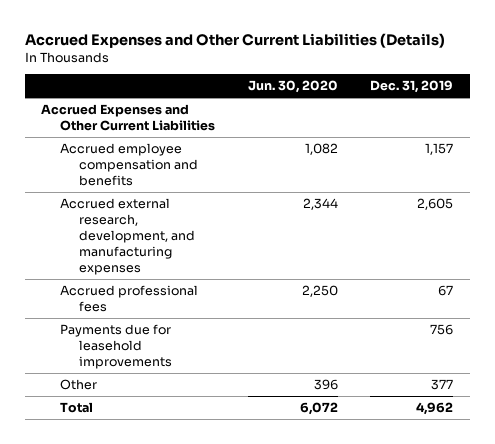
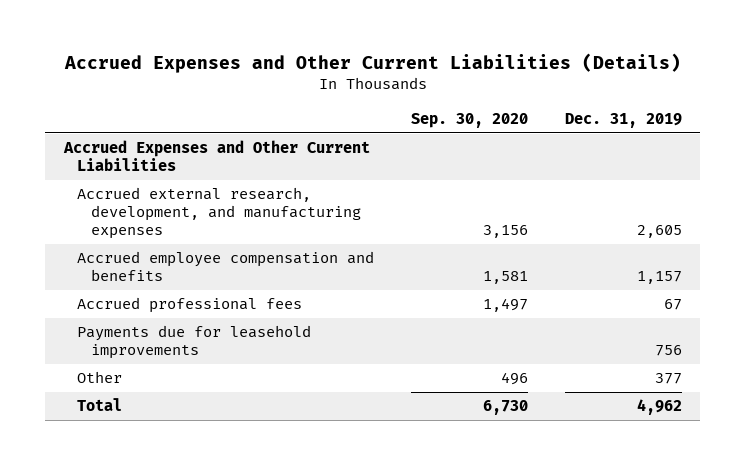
[247,80,338,94] Jun. 30, 2020 -> none
none -> [410,112,528,128] Sep. 30, 2020
[60,143,199,186] Accrued employee compensation and benefits -> [77,251,375,282] Accrued employee compensation and benefits

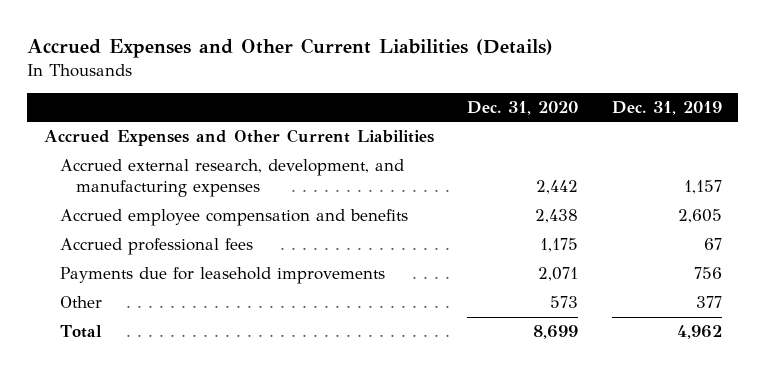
[410,112,528,128] Sep. 30, 2020 -> none
none -> [467,100,579,115] Dec. 31, 2020
[636,224,682,238] 2,605 -> [683,180,722,195] 1,157
[636,271,682,285] 1,157 -> [677,209,722,224] 2,605

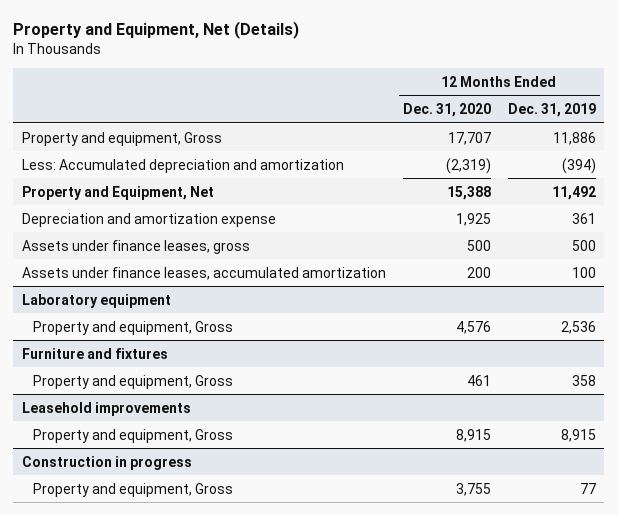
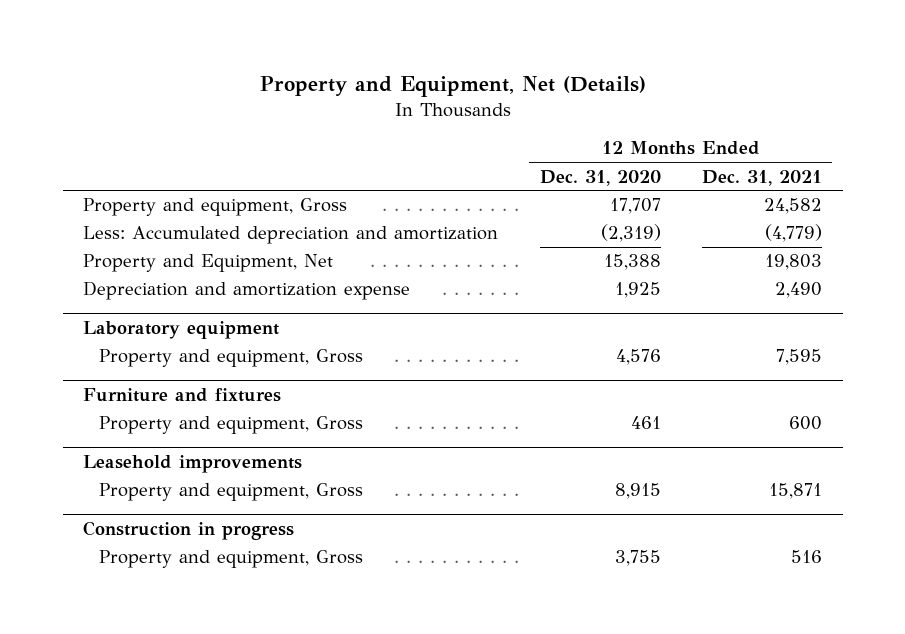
[507,103,596,118] Dec. 31, 2019 -> none
none -> [702,169,823,186] Dec. 31, 2021
[21,239,250,254] Assets under finance leases, gross -> none
[21,266,386,280] Assets under finance leases, accumulated amortization -> none

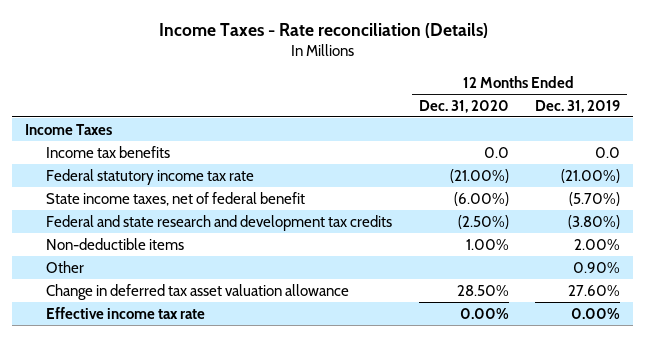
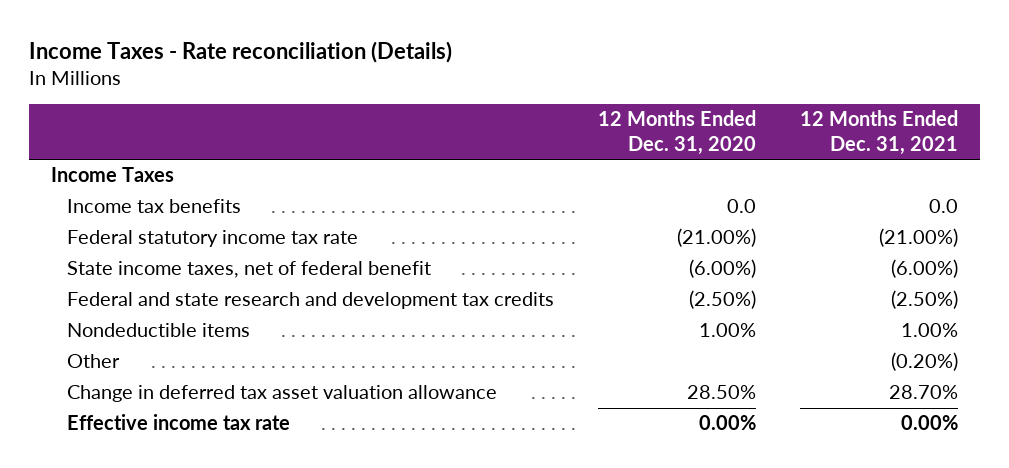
[534,99,620,113] Dec. 31, 2019 -> none
none -> [799,110,958,156] 12 Months Ended Dec. 31, 2021
[46,237,185,250] Non-deductible items -> [66,323,250,338] Nondeductible items

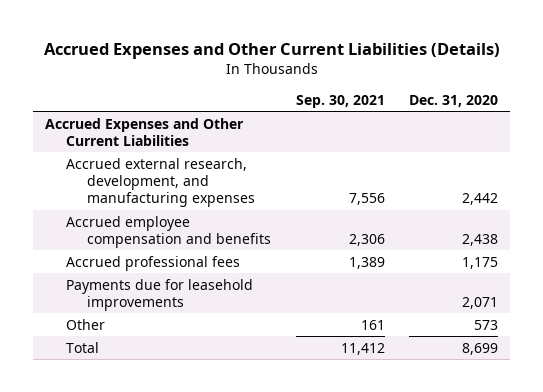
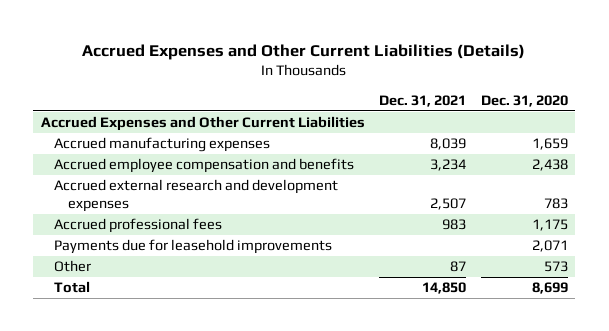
[295,94,385,108] Sep. 30, 2021 -> none
none -> [379,94,467,107] Dec. 31, 2021
[66,157,256,208] Accrued external research, development, and manufacturing expenses -> none
none -> [54,137,271,153] Accrued manufacturing expenses
none -> [54,179,339,212] Accrued external research and development expenses

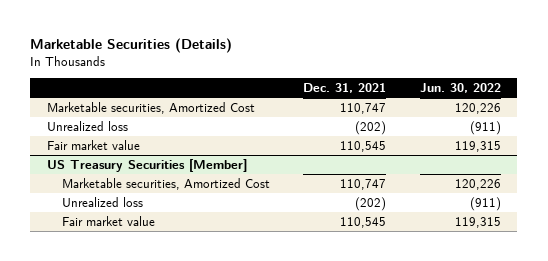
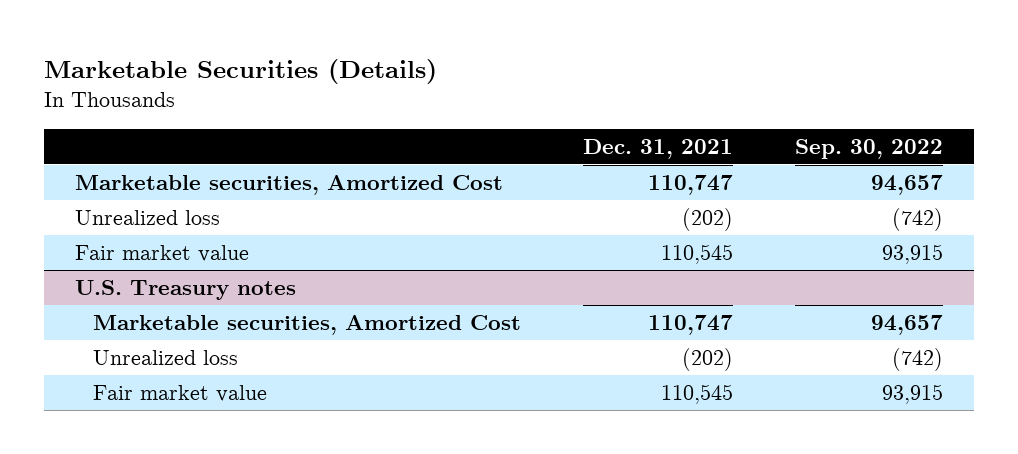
[419,83,501,94] Jun. 30, 2022 -> none
none -> [795,138,944,159] Sep. 30, 2022
[46,158,247,172] US Treasury Securities [Member] -> [74,280,296,301] U.S. Treasury notes

